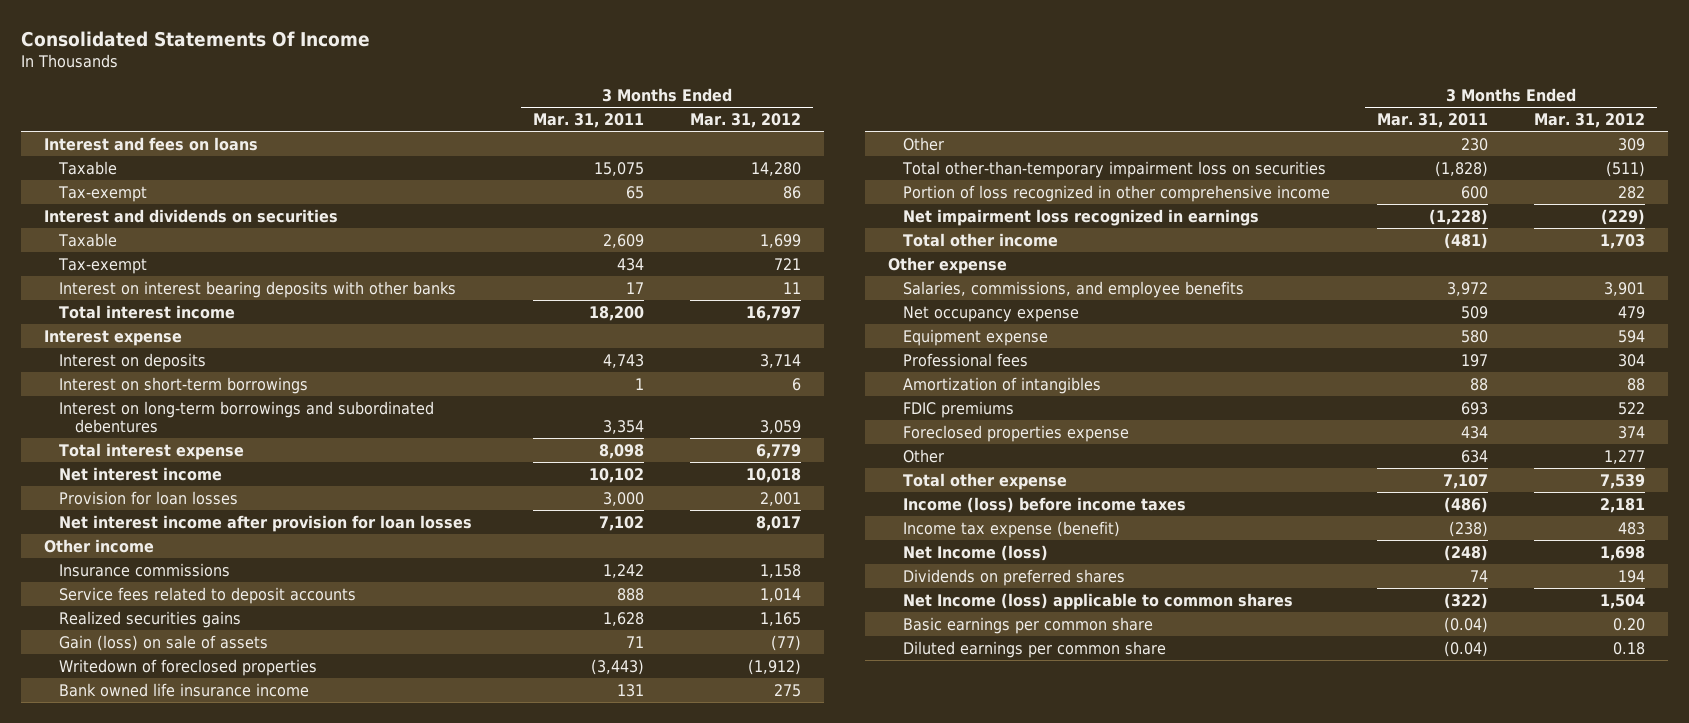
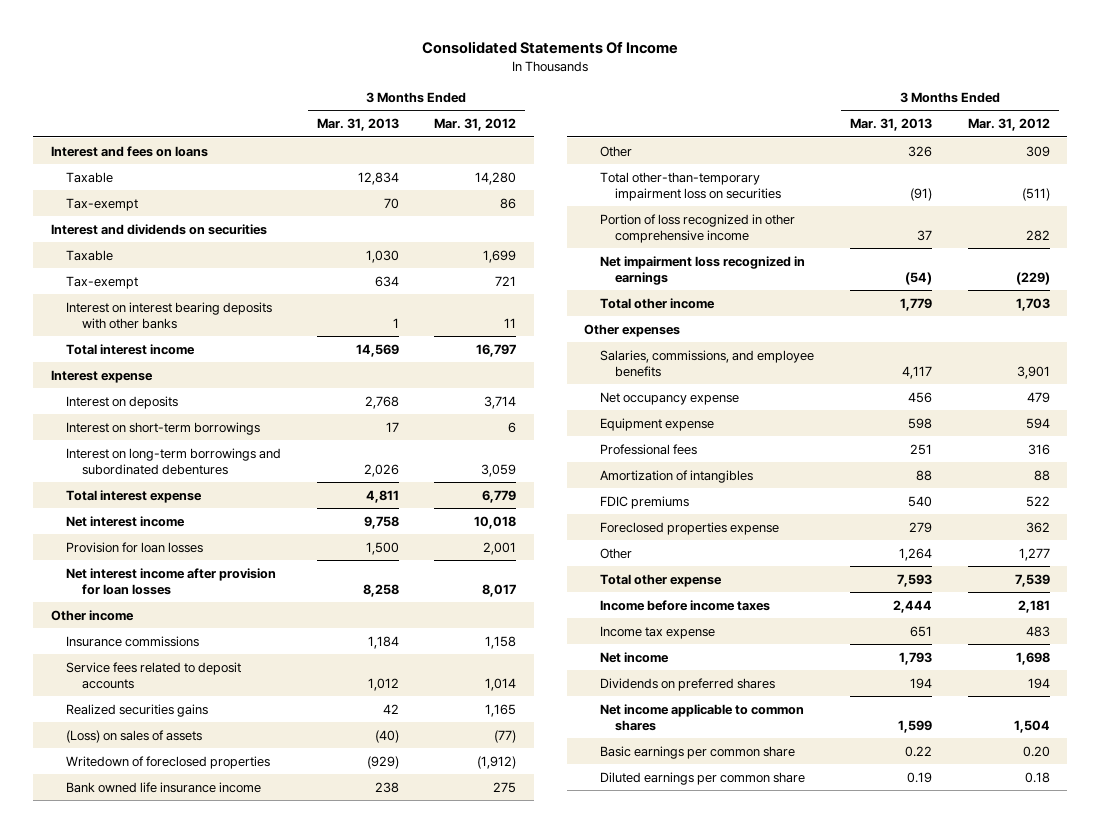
[532,113,644,129] Mar. 31, 2011 -> none
none -> [316,118,399,132] Mar. 31, 2013
[59,634,269,651] Gain (loss) on sale of assets -> [66,729,203,743] (Loss) on sales of assets
[887,256,1007,274] Other expense -> [584,323,681,337] Other expenses
[1618,353,1646,367] 304 -> [1027,443,1050,455] 316
[1618,425,1646,439] 374 -> [1025,521,1050,533] 362
[903,496,1187,513] Income (loss) before income taxes -> [599,599,770,611] Income before income taxes
[903,520,1121,538] Income tax expense (benefit) -> [599,625,715,639] Income tax expense
[903,544,1049,561] Net Income (loss) -> [599,651,669,663] Net income
[903,592,1294,610] Net Income (loss) applicable to common shares -> [599,703,804,731] Net income applicable to common shares

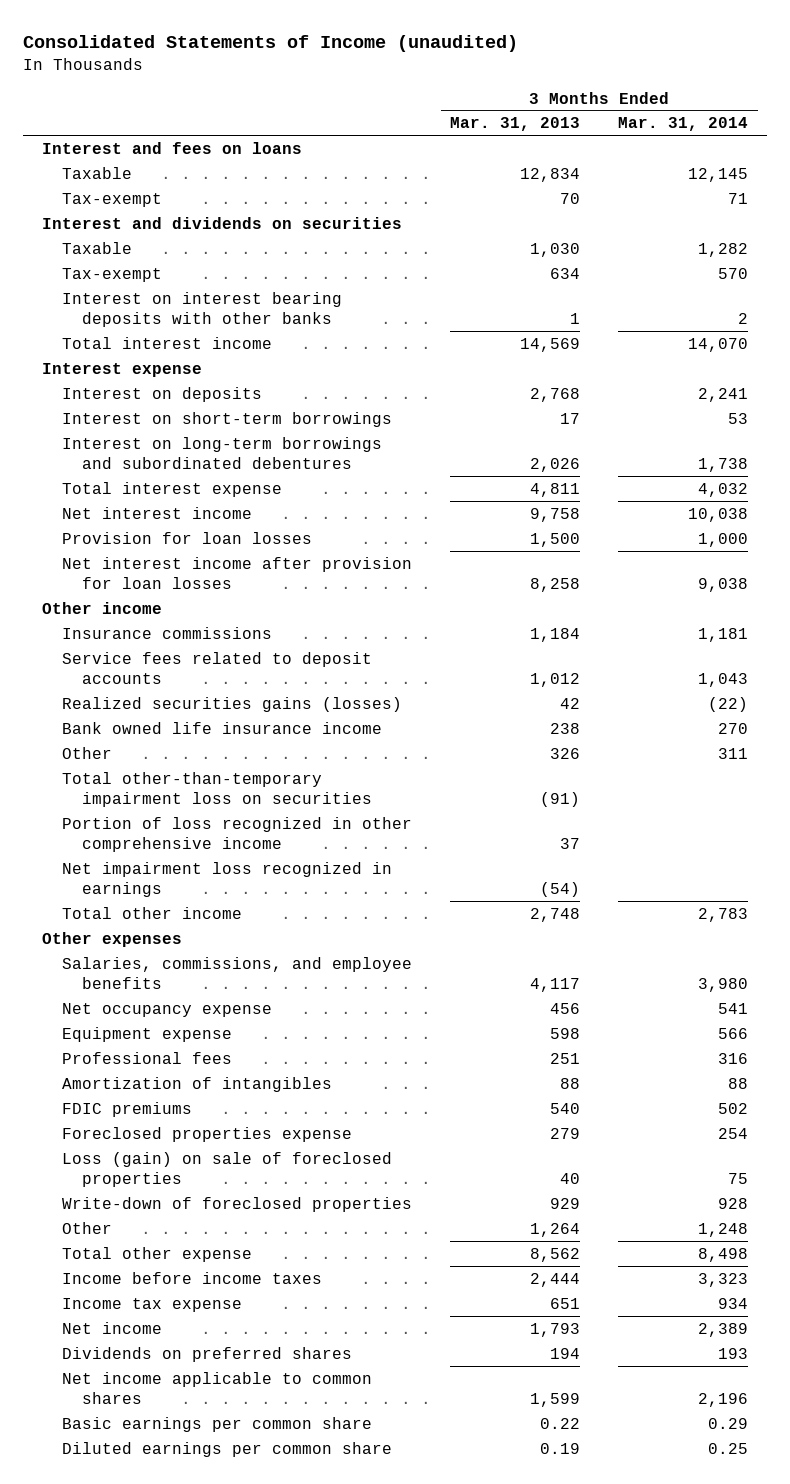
[422,41,679,55] Consolidated Statements Of Income -> [23,35,519,53] Consolidated Statements of Income (unaudited)
[434,118,517,132] Mar. 31, 2012 -> none
none -> [618,117,749,132] Mar. 31, 2014
[66,729,203,743] (Loss) on sales of assets -> none
[66,755,271,769] Writedown of foreclosed properties -> none
[66,703,209,717] Realized securities gains -> [62,696,403,712] Realized securities gains (losses)
[900,297,933,311] 1,779 -> [530,907,581,922] 2,748
none -> [62,1151,393,1188] Loss (gain) on sale of foreclosed properties
none -> [62,1196,413,1212] Write-down of foreclosed properties
[897,573,933,587] 7,593 -> [530,1247,581,1262] 8,562

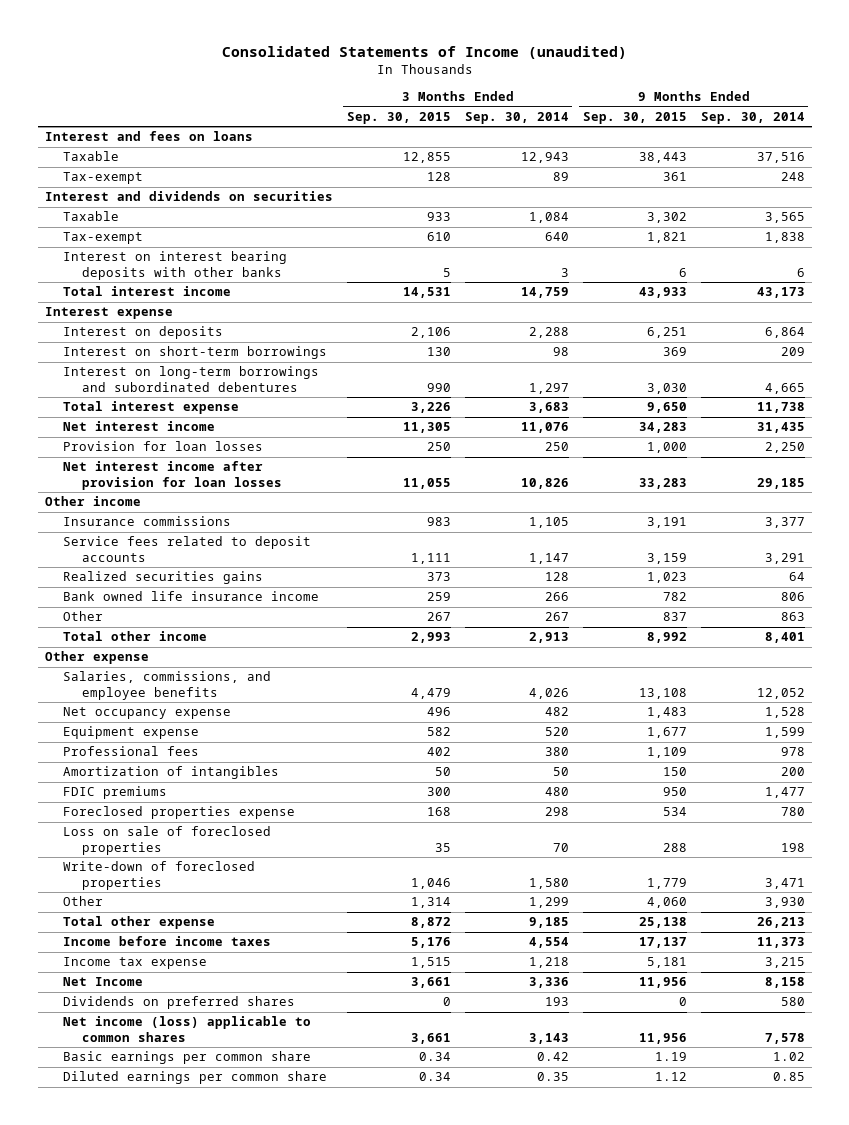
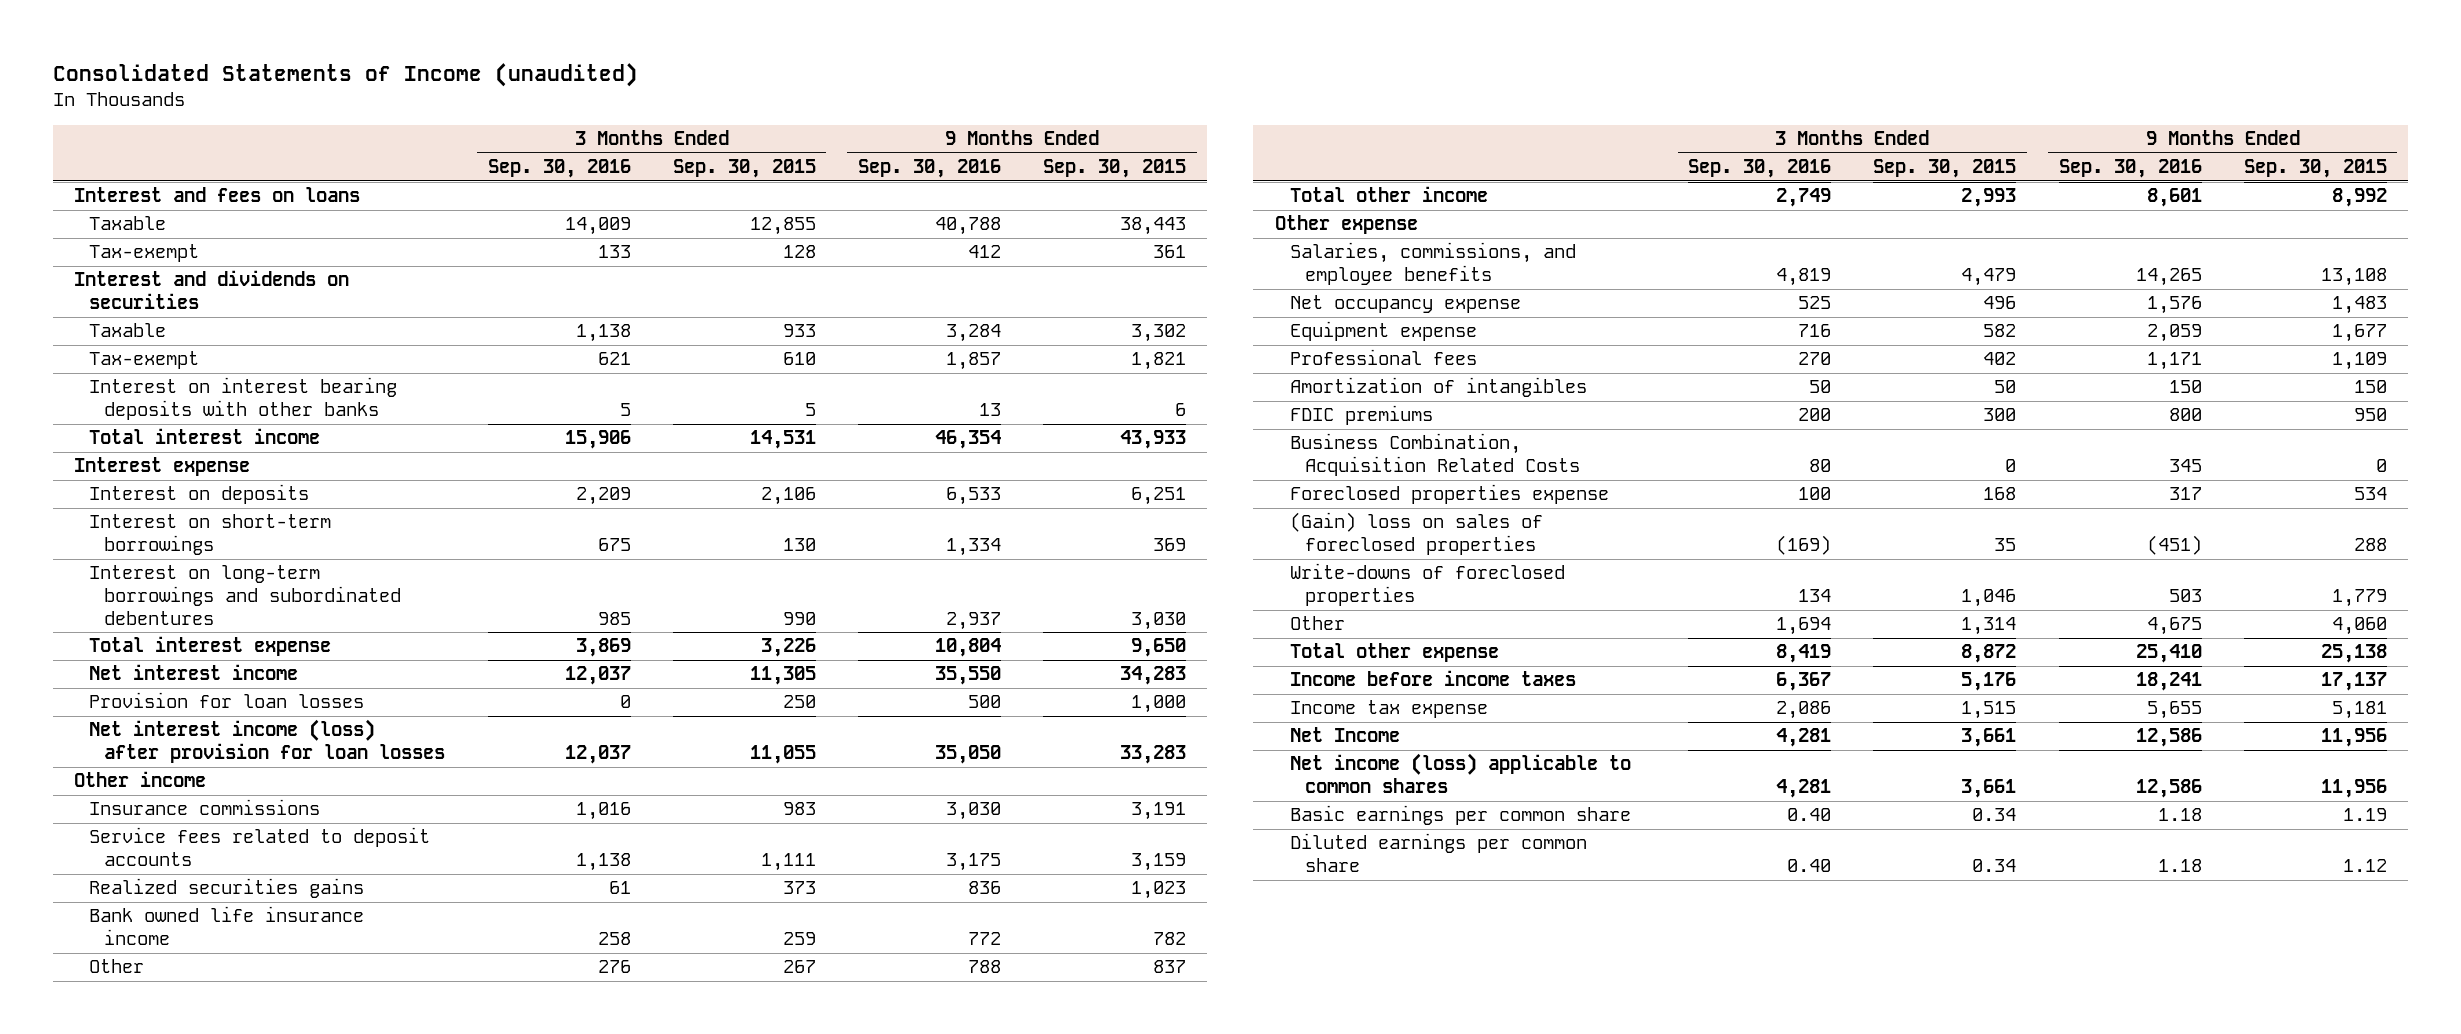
[464,112,569,125] Sep. 30, 2014 -> none
[700,112,805,125] Sep. 30, 2014 -> none
none -> [487,159,631,179] Sep. 30, 2016
none -> [857,159,1001,179] Sep. 30, 2016
[63,461,282,491] Net interest income after provision for loan losses -> [89,719,446,764] Net interest income (loss) after provision for loan losses
none -> [1289,433,1581,477] Business Combination, Acquisition Related Costs
[63,826,272,856] Loss on sale of foreclosed properties -> [1289,512,1543,556] (Gain) loss on sales of foreclosed properties
[63,861,256,891] Write-down of foreclosed properties -> [1289,563,1565,607] Write-downs of foreclosed properties
[63,996,296,1010] Dividends on preferred shares -> none

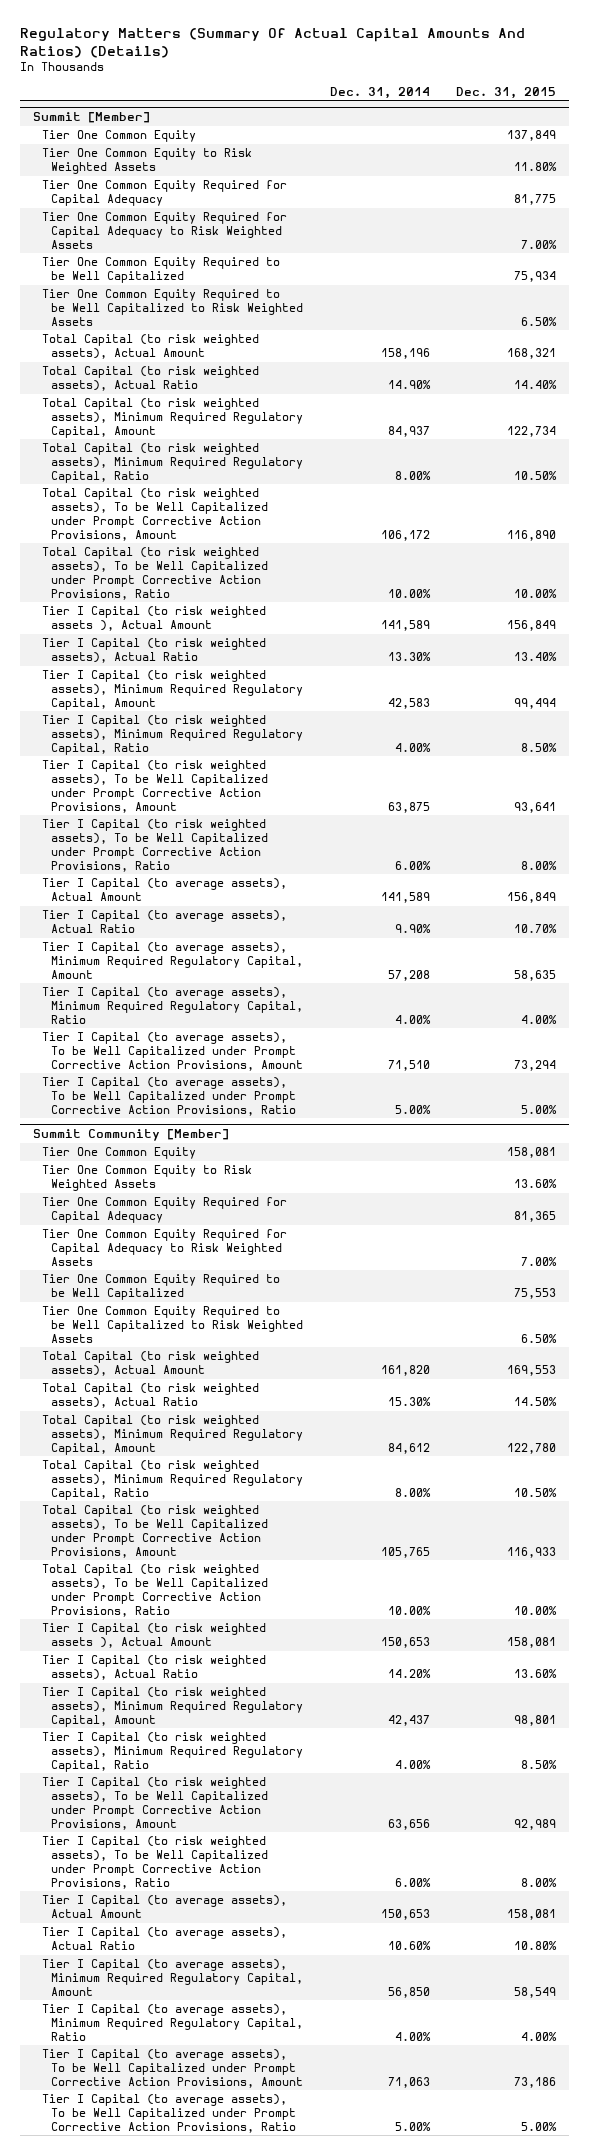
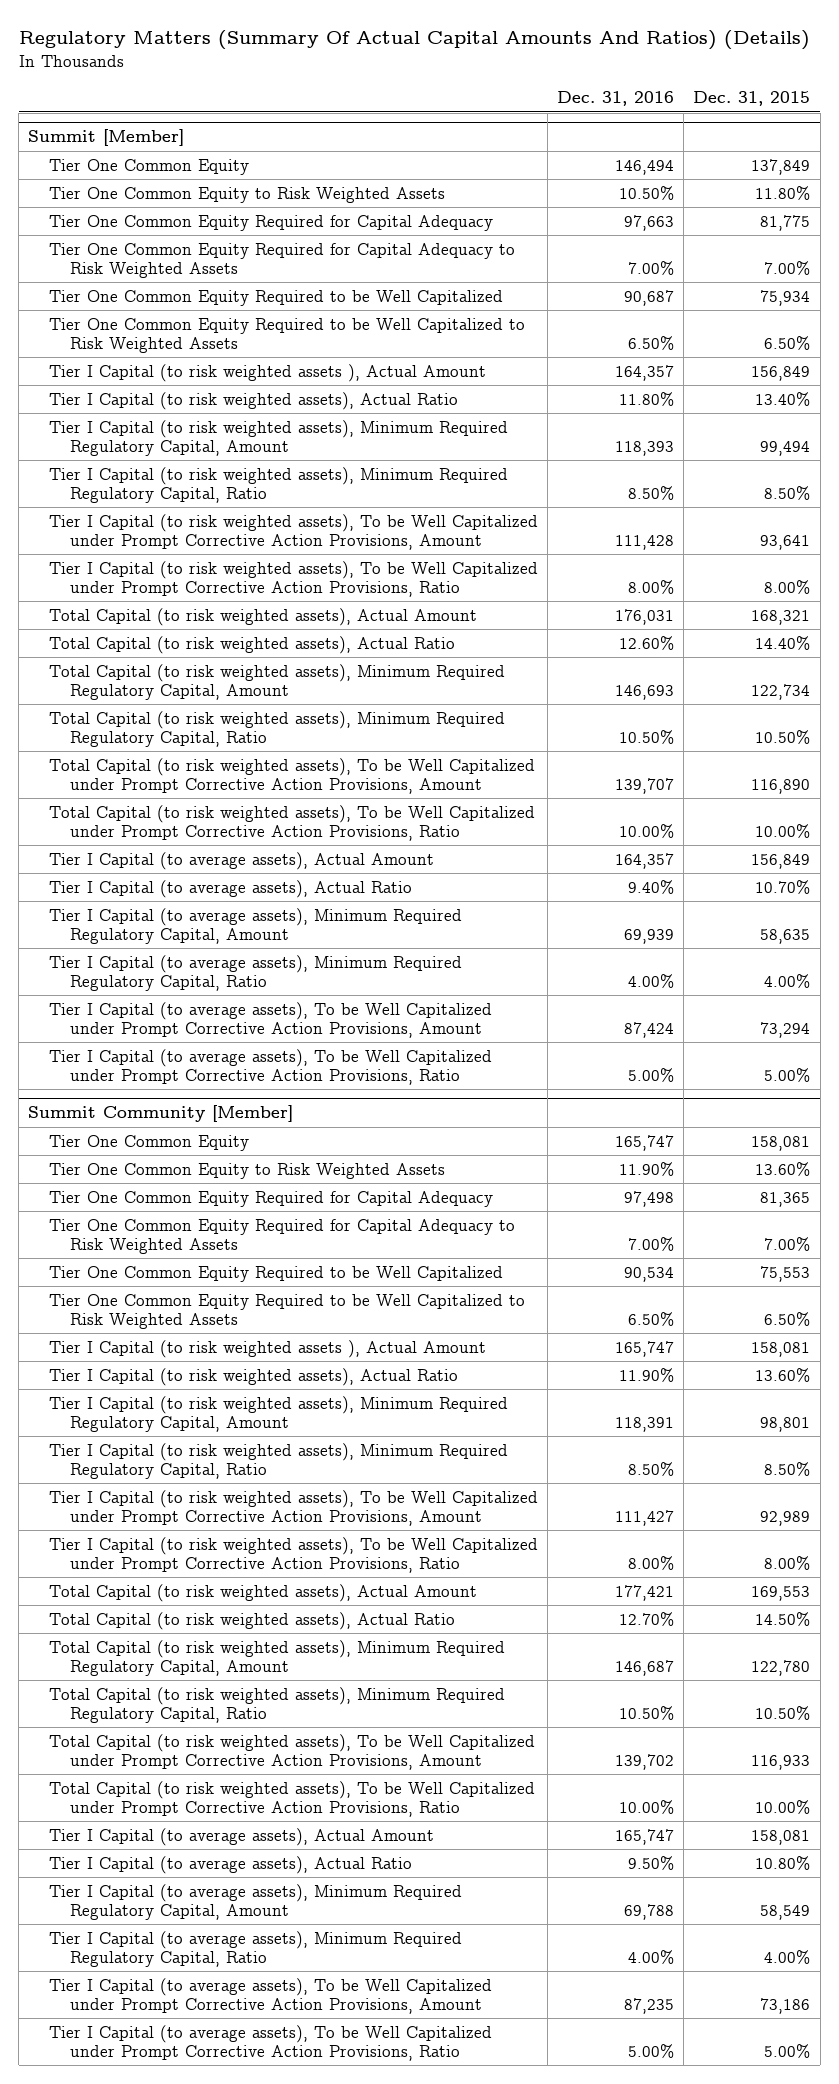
[329,86,430,99] Dec. 31, 2014 -> none
none -> [557,91,675,107] Dec. 31, 2016
[42,334,260,360] Total Capital (to risk weighted assets), Actual Amount -> [49,607,478,626] Total Capital (to risk weighted assets), Actual Amount
[42,366,260,392] Total Capital (to risk weighted assets), Actual Ratio -> [49,635,456,654] Total Capital (to risk weighted assets), Actual Ratio
[42,398,304,438] Total Capital (to risk weighted assets), Minimum Required Regulatory Capital, Amount -> [49,663,506,700] Total Capital (to risk weighted assets), Minimum Required Regulatory Capital, Amount
[42,443,304,483] Total Capital (to risk weighted assets), Minimum Required Regulatory Capital, Ratio -> [49,710,506,747] Total Capital (to risk weighted assets), Minimum Required Regulatory Capital, Ratio
[42,488,269,541] Total Capital (to risk weighted assets), To be Well Capitalized under Prompt Corrective Action Provisions, Amount -> [49,757,536,794] Total Capital (to risk weighted assets), To be Well Capitalized under Prompt Corrective Action Provisions, Amount
[42,547,269,600] Total Capital (to risk weighted assets), To be Well Capitalized under Prompt Corrective Action Provisions, Ratio -> [49,804,536,841] Total Capital (to risk weighted assets), To be Well Capitalized under Prompt Corrective Action Provisions, Ratio
[42,1351,260,1377] Total Capital (to risk weighted assets), Actual Amount -> [49,1583,478,1602] Total Capital (to risk weighted assets), Actual Amount
[42,1383,260,1409] Total Capital (to risk weighted assets), Actual Ratio -> [49,1611,456,1630] Total Capital (to risk weighted assets), Actual Ratio
[42,1415,304,1455] Total Capital (to risk weighted assets), Minimum Required Regulatory Capital, Amount -> [49,1639,506,1676] Total Capital (to risk weighted assets), Minimum Required Regulatory Capital, Amount
[42,1460,304,1500] Total Capital (to risk weighted assets), Minimum Required Regulatory Capital, Ratio -> [49,1686,506,1723] Total Capital (to risk weighted assets), Minimum Required Regulatory Capital, Ratio
[42,1505,269,1558] Total Capital (to risk weighted assets), To be Well Capitalized under Prompt Corrective Action Provisions, Amount -> [49,1733,536,1770] Total Capital (to risk weighted assets), To be Well Capitalized under Prompt Corrective Action Provisions, Amount
[42,1564,269,1617] Total Capital (to risk weighted assets), To be Well Capitalized under Prompt Corrective Action Provisions, Ratio -> [49,1780,536,1817] Total Capital (to risk weighted assets), To be Well Capitalized under Prompt Corrective Action Provisions, Ratio

